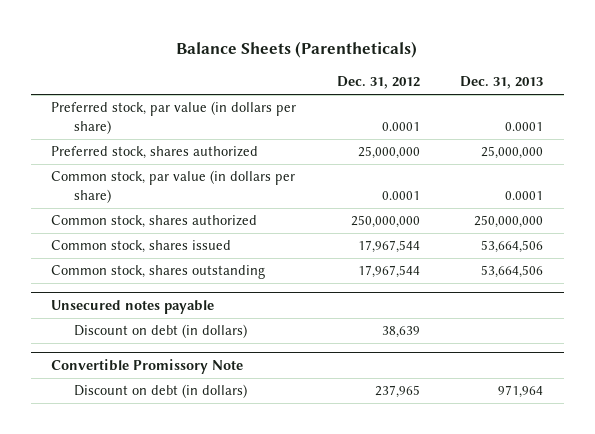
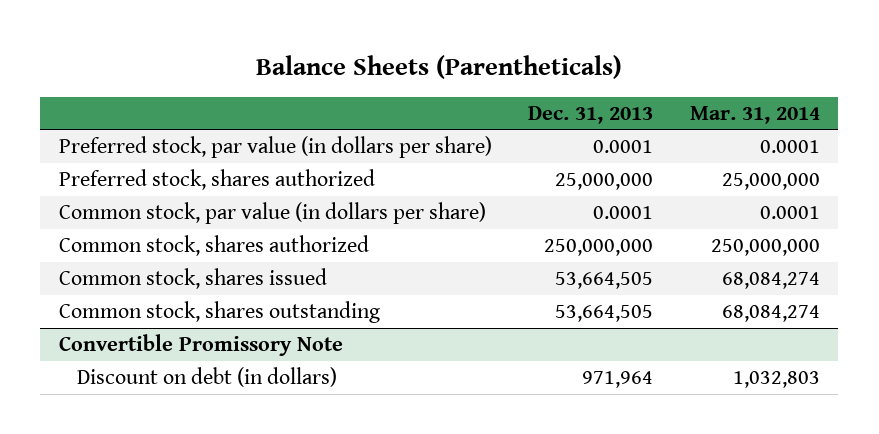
[336,76,420,90] Dec. 31, 2012 -> none
none -> [689,105,820,124] Mar. 31, 2014
[51,299,215,314] Unsecured notes payable -> none
[74,324,248,339] Discount on debt (in dollars) -> none
[481,240,544,254] 53,664,506 -> [555,272,654,290] 53,664,505
[481,265,544,279] 53,664,506 -> [555,305,654,323] 53,664,505

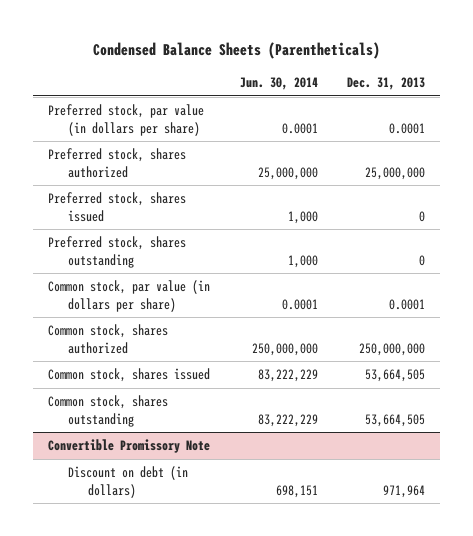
[256,54,623,79] Balance Sheets (Parentheticals) -> [92,41,380,59] Condensed Balance Sheets (Parentheticals)
[689,105,820,124] Mar. 31, 2014 -> none
none -> [239,76,318,90] Jun. 30, 2014
none -> [48,192,187,222] Preferred stock, shares issued
none -> [48,236,187,268] Preferred stock, shares outstanding

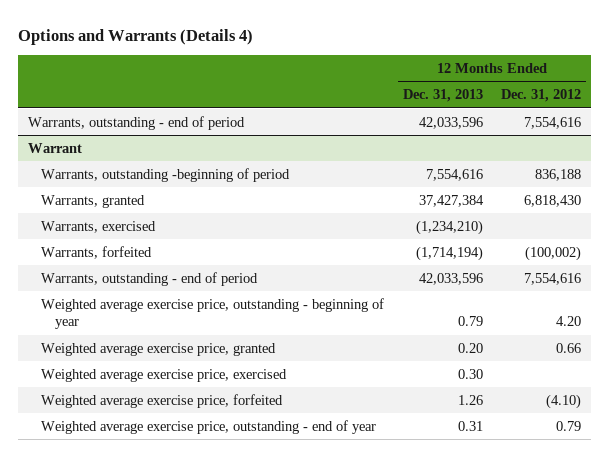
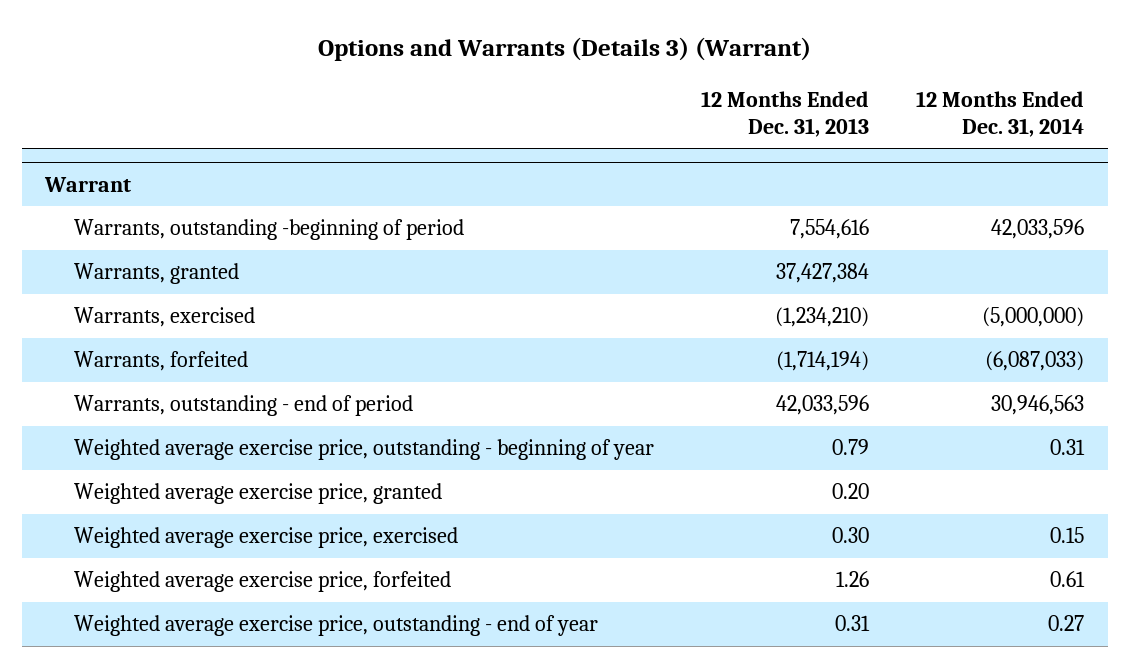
[18,28,254,45] Options and Warrants (Details 4) -> [317,36,811,61] Options and Warrants (Details 3) (Warrant)
[501,89,582,103] Dec. 31, 2012 -> none
none -> [916,91,1085,137] 12 Months Ended Dec. 31, 2014
[27,115,245,130] Warrants, outstanding - end of period -> none

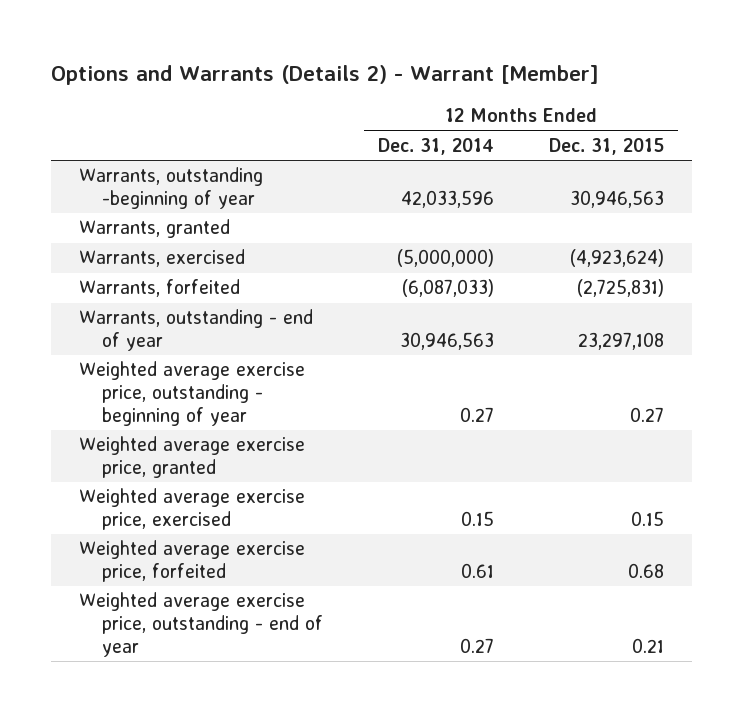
[317,36,811,61] Options and Warrants (Details 3) (Warrant) -> [51,65,600,86] Options and Warrants (Details 2) - Warrant [Member]
[701,91,870,137] 12 Months Ended Dec. 31, 2013 -> none
none -> [549,137,665,155] Dec. 31, 2015
[44,176,132,192] Warrant -> none
[74,219,465,241] Warrants, outstanding -beginning of period -> [78,167,263,210] Warrants, outstanding -beginning of year
[74,395,414,417] Warrants, outstanding - end of period -> [78,309,313,352] Warrants, outstanding - end of year
[1050,439,1086,456] 0.31 -> [459,406,494,422] 0.27

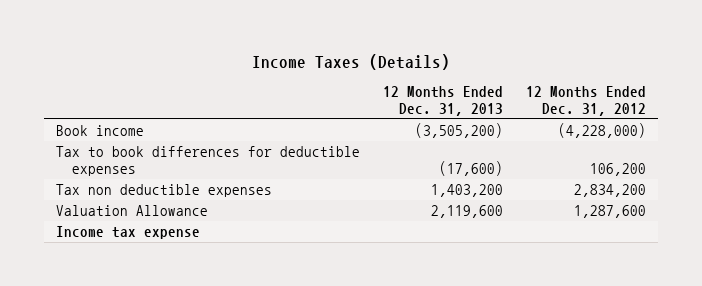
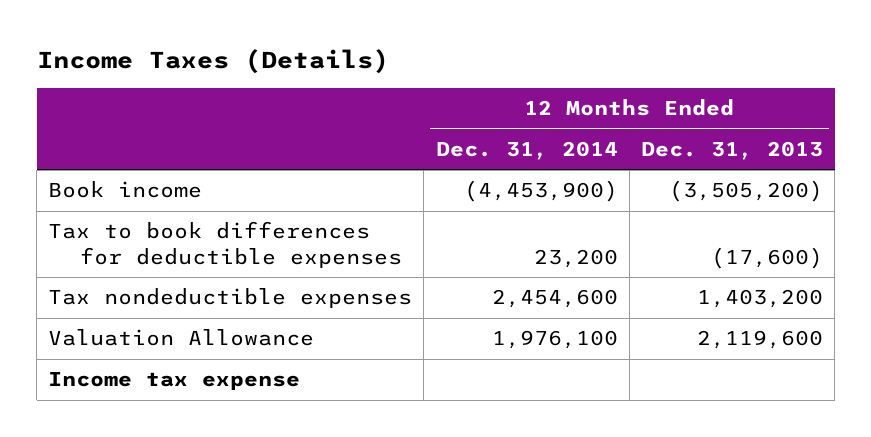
[526,86,647,117] 12 Months Ended Dec. 31, 2012 -> none
none -> [435,141,618,161] Dec. 31, 2014
[55,184,272,198] Tax non deductible expenses -> [48,288,413,309] Tax nondeductible expenses

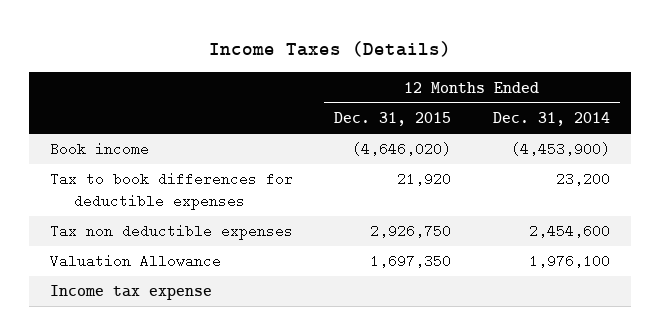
[641,141,824,161] Dec. 31, 2013 -> none
none -> [334,112,452,127] Dec. 31, 2015
[48,288,413,309] Tax nondeductible expenses -> [49,224,293,241] Tax non deductible expenses

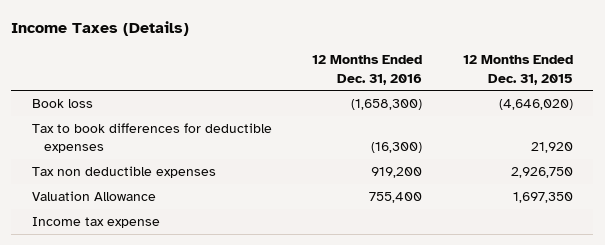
[492,112,610,127] Dec. 31, 2014 -> none
none -> [312,55,423,85] 12 Months Ended Dec. 31, 2016
[49,142,149,157] Book income -> [31,99,93,109] Book loss

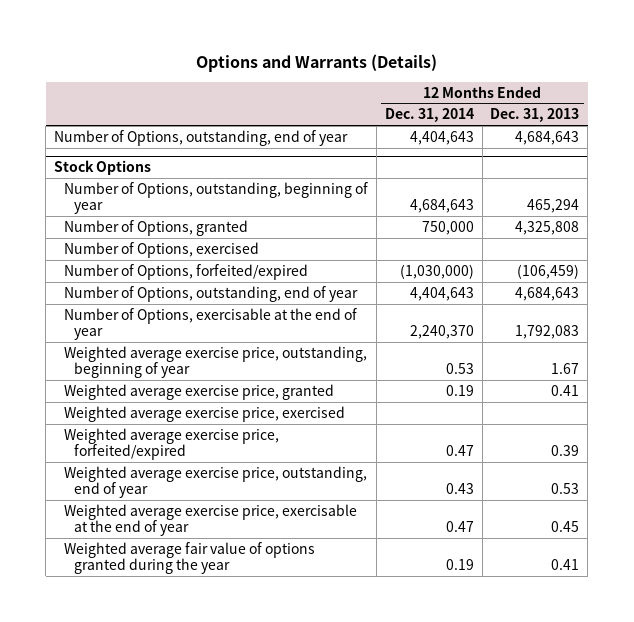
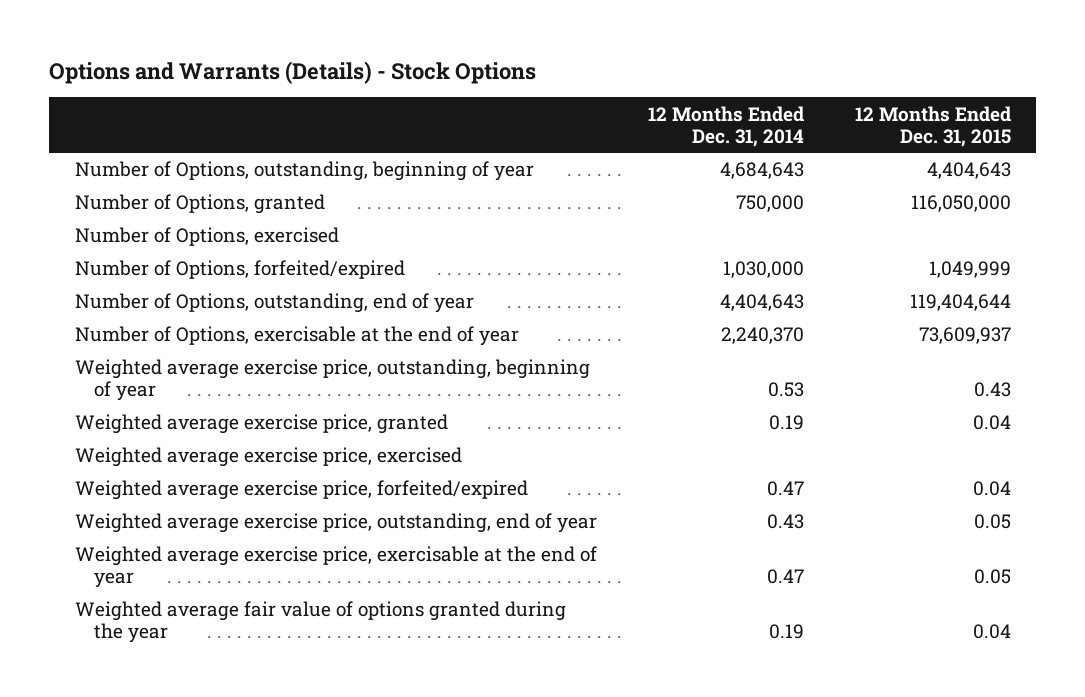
[195,53,437,72] Options and Warrants (Details) -> [49,60,537,84] Options and Warrants (Details) - Stock Options
[490,108,580,123] Dec. 31, 2013 -> none
none -> [854,105,1011,147] 12 Months Ended Dec. 31, 2015
[54,129,349,146] Number of Options, outstanding, end of year -> none
[54,160,152,176] Stock Options -> none
[399,263,474,279] (1,030,000) -> [722,261,804,279] 1,030,000

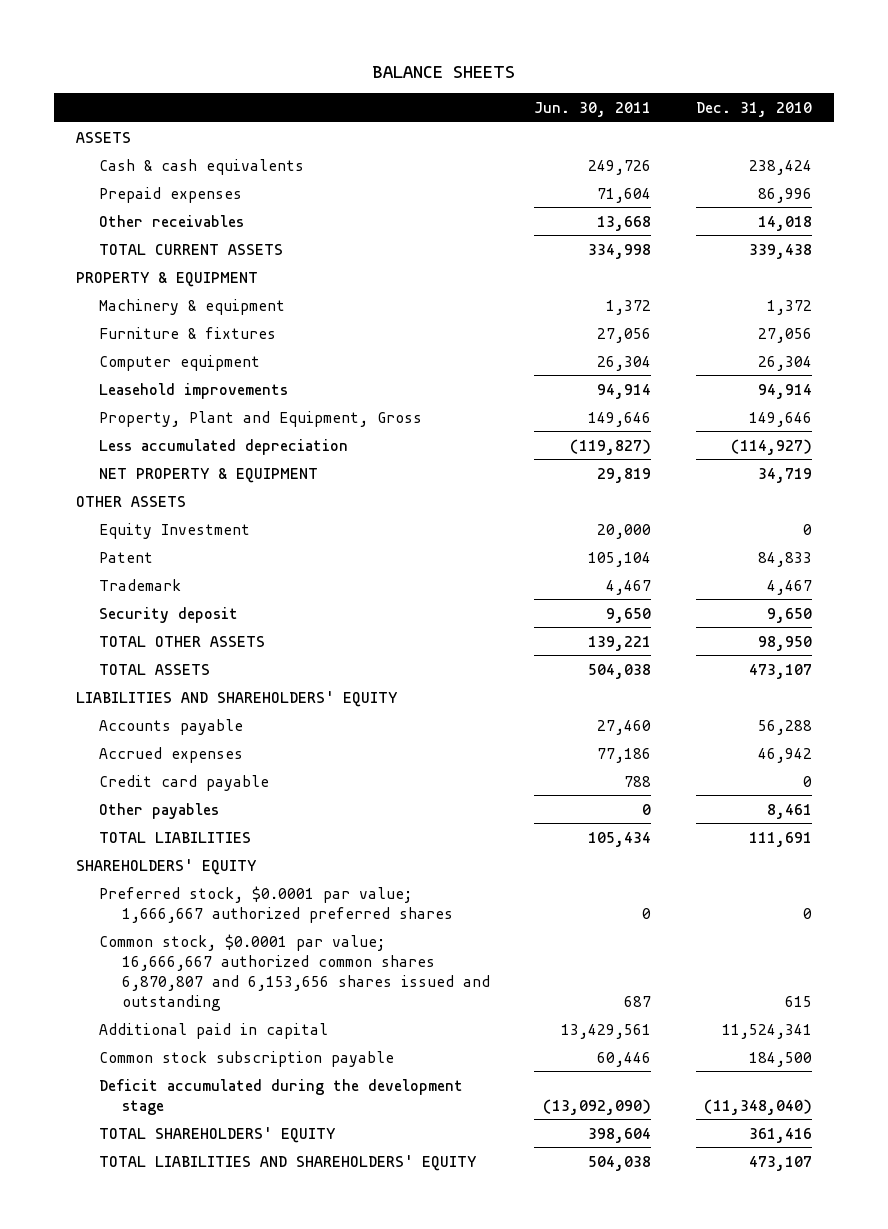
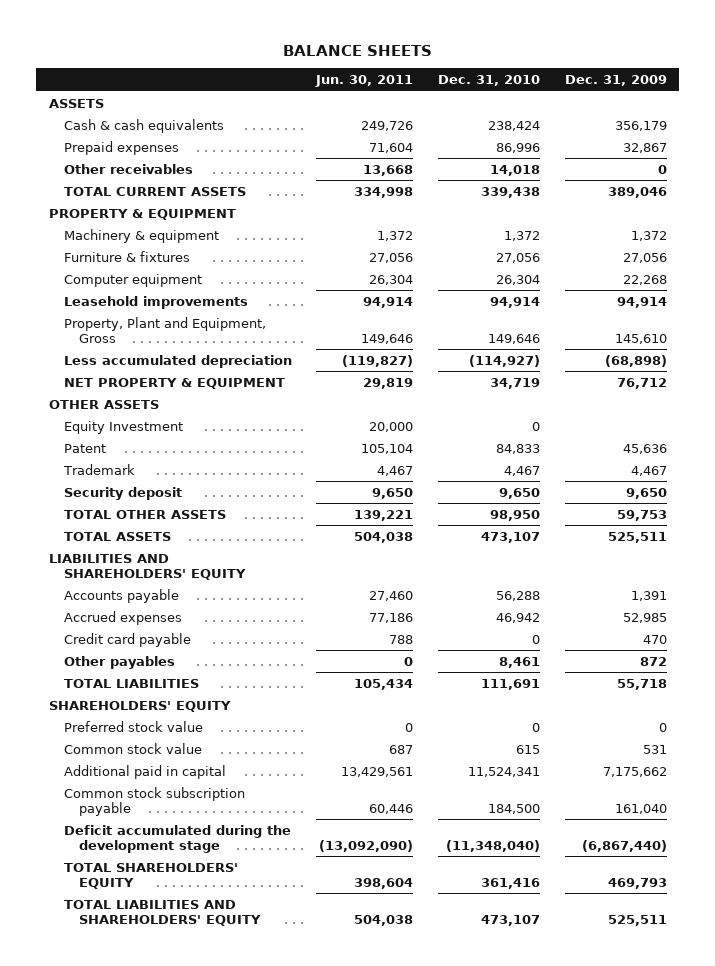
none -> [564,75,667,87] Dec. 31, 2009
[98,885,453,923] Preferred stock, $0.0001 par value; 1,666,667 authorized preferred shares -> [63,720,203,732] Preferred stock value
[98,933,490,1011] Common stock, $0.0001 par value; 16,666,667 authorized common shares 6,870,807 and 6,153,656 shares issued and outstanding -> [63,742,202,754] Common stock value

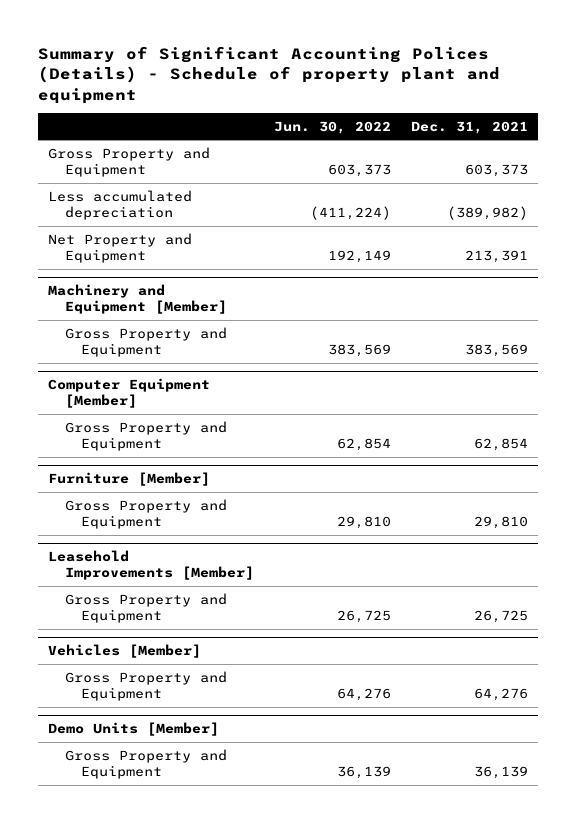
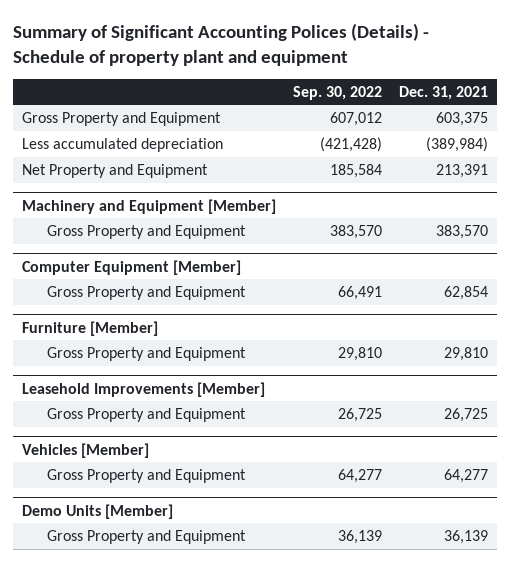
[273,120,391,134] Jun. 30, 2022 -> none
none -> [292,85,382,100] Sep. 30, 2022
[464,164,528,178] 603,373 -> [436,111,489,126] 603,375
[446,206,528,221] (389,982) -> [426,136,489,152] (389,984)
[464,344,528,358] 383,569 -> [436,224,489,239] 383,570
[473,688,528,702] 64,276 -> [444,468,489,483] 64,277

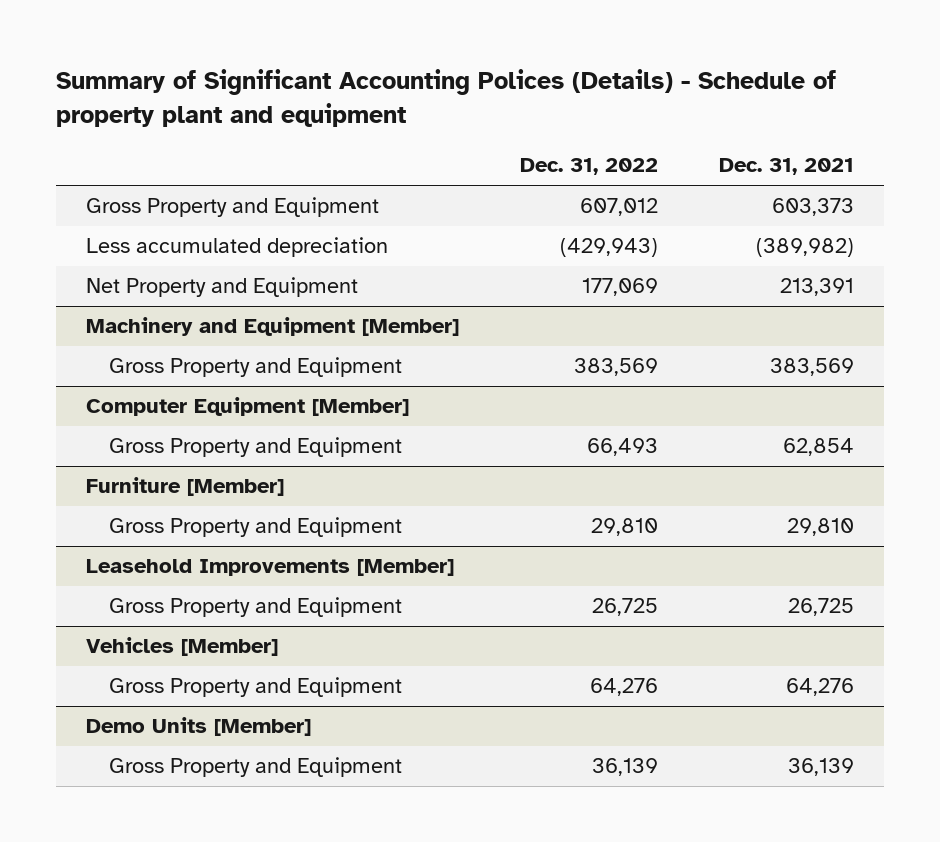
[292,85,382,100] Sep. 30, 2022 -> none
none -> [520,158,659,176] Dec. 31, 2022
[436,111,489,126] 603,375 -> [771,198,854,217] 603,373
[426,136,489,152] (389,984) -> [755,238,854,258] (389,982)
[436,224,489,239] 383,570 -> [769,358,854,377] 383,569
[444,468,489,483] 64,277 -> [785,678,854,697] 64,276

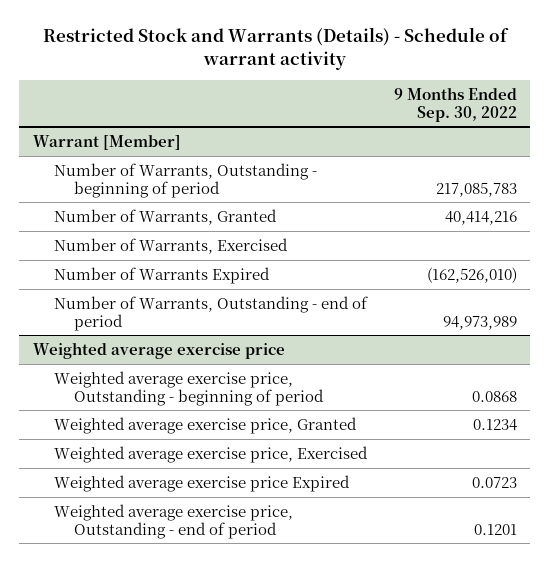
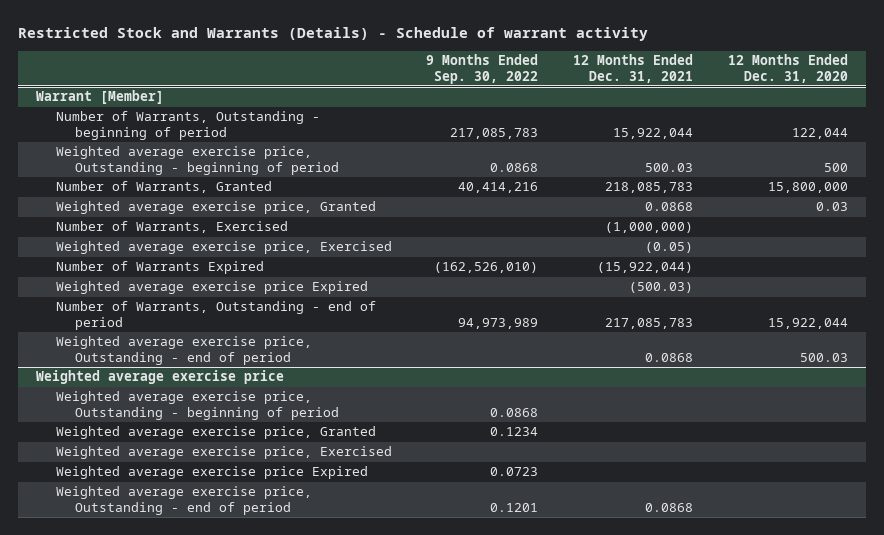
none -> [573,54,694,83] 12 Months Ended Dec. 31, 2021
none -> [728,54,849,83] 12 Months Ended Dec. 31, 2020
none -> [55,146,340,175] Weighted average exercise price, Outstanding - beginning of period
none -> [55,201,376,215] Weighted average exercise price, Granted
none -> [55,241,392,255] Weighted average exercise price, Exercised
none -> [55,281,368,295] Weighted average exercise price Expired
none -> [55,336,312,365] Weighted average exercise price, Outstanding - end of period

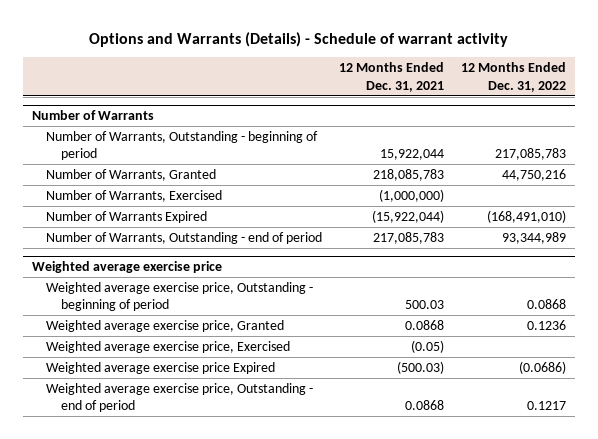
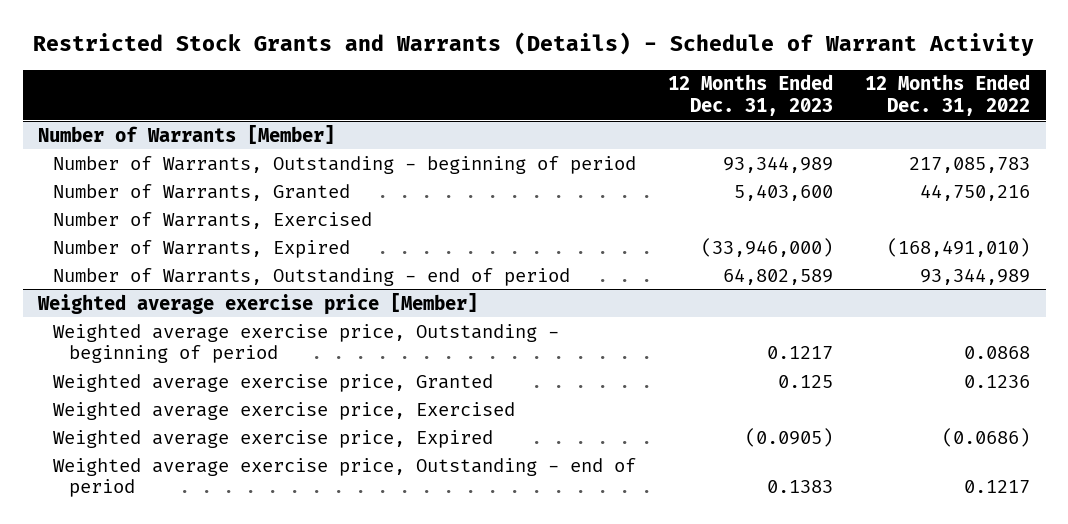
[89,32,509,48] Options and Warrants (Details) - Schedule of warrant activity -> [33,32,1035,57] Restricted Stock Grants and Warrants (Details) - Schedule of Warrant Activity
[339,62,445,92] 12 Months Ended Dec. 31, 2021 -> none
none -> [668,74,834,116] 12 Months Ended Dec. 31, 2023
[31,110,154,121] Number of Warrants -> [38,124,336,144] Number of Warrants [Member]
[46,210,208,223] Number of Warrants Expired -> [53,239,351,258] Number of Warrants, Expired
[31,261,222,274] Weighted average exercise price -> [37,292,479,315] Weighted average exercise price [Member]
[46,361,276,374] Weighted average exercise price Expired -> [53,429,494,448] Weighted average exercise price, Expired

